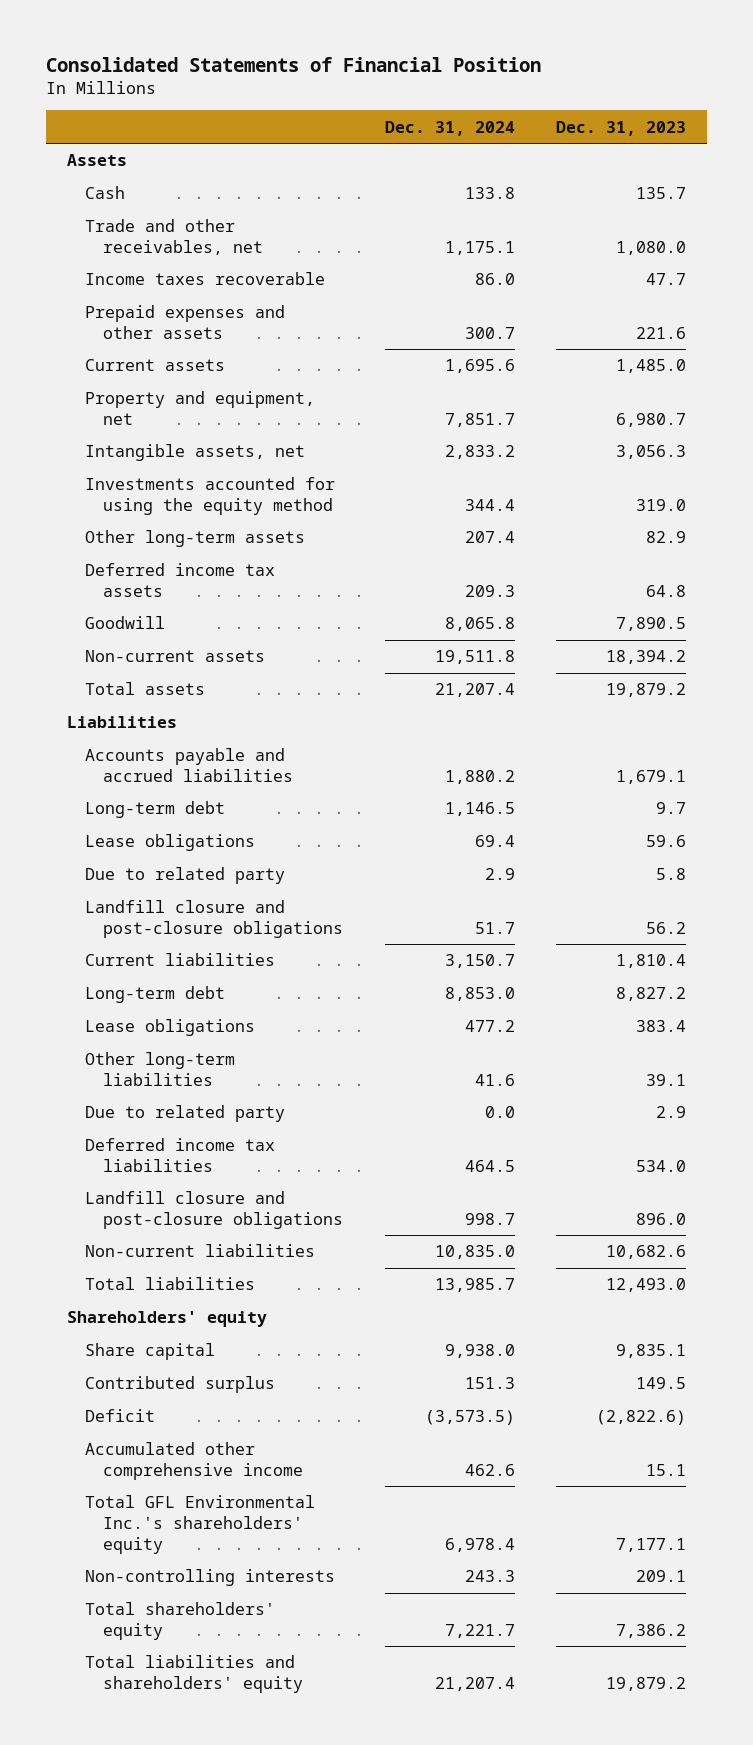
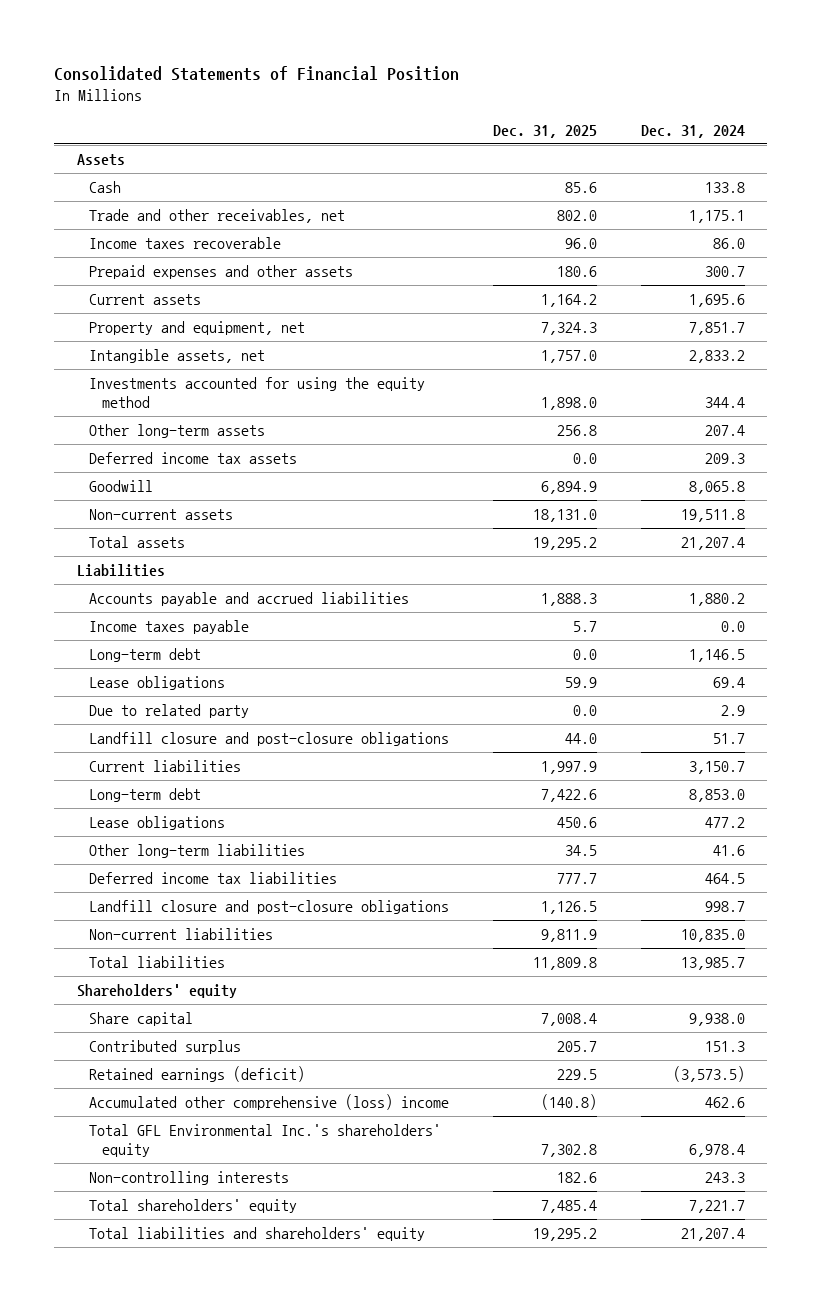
[555,120,686,136] Dec. 31, 2023 -> none
none -> [493,125,598,139] Dec. 31, 2025
none -> [89,619,250,634] Income taxes payable
[85,1105,286,1123] Due to related party -> none
[85,1409,156,1423] Deficit -> [89,1065,306,1082] Retained earnings (deficit)
[85,1442,304,1480] Accumulated other comprehensive income -> [89,1093,450,1110] Accumulated other comprehensive (loss) income

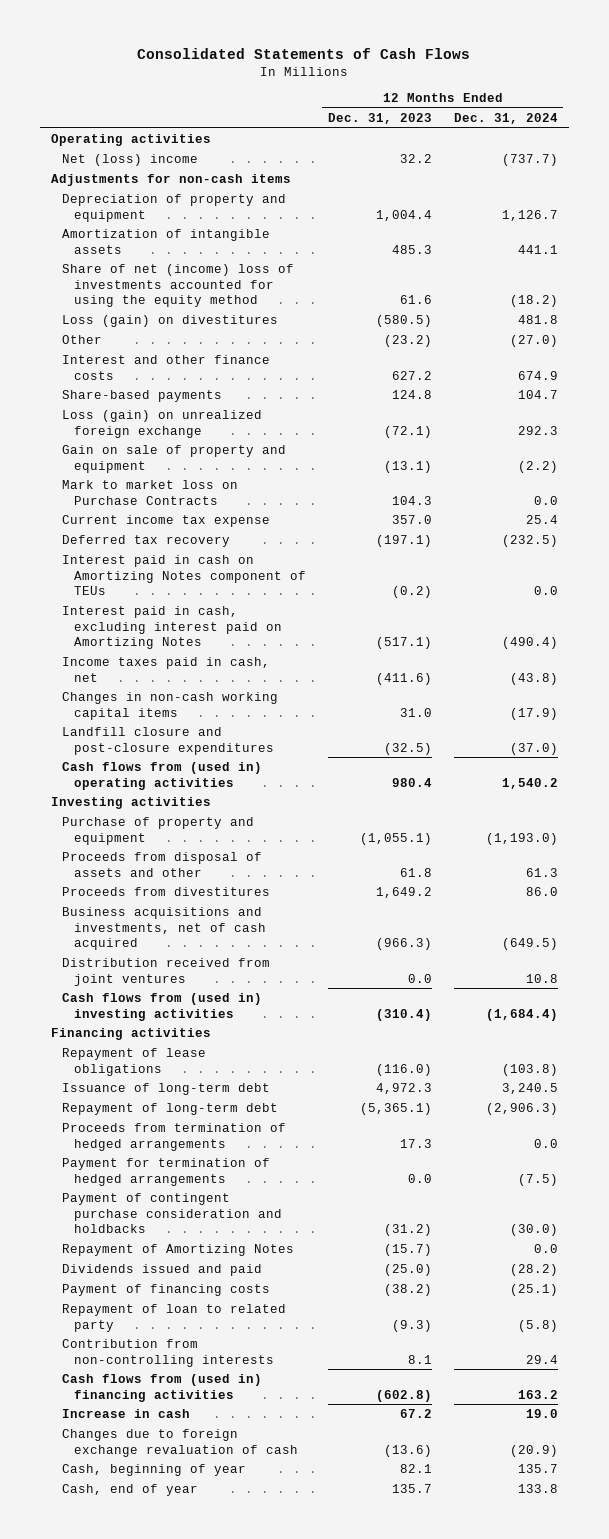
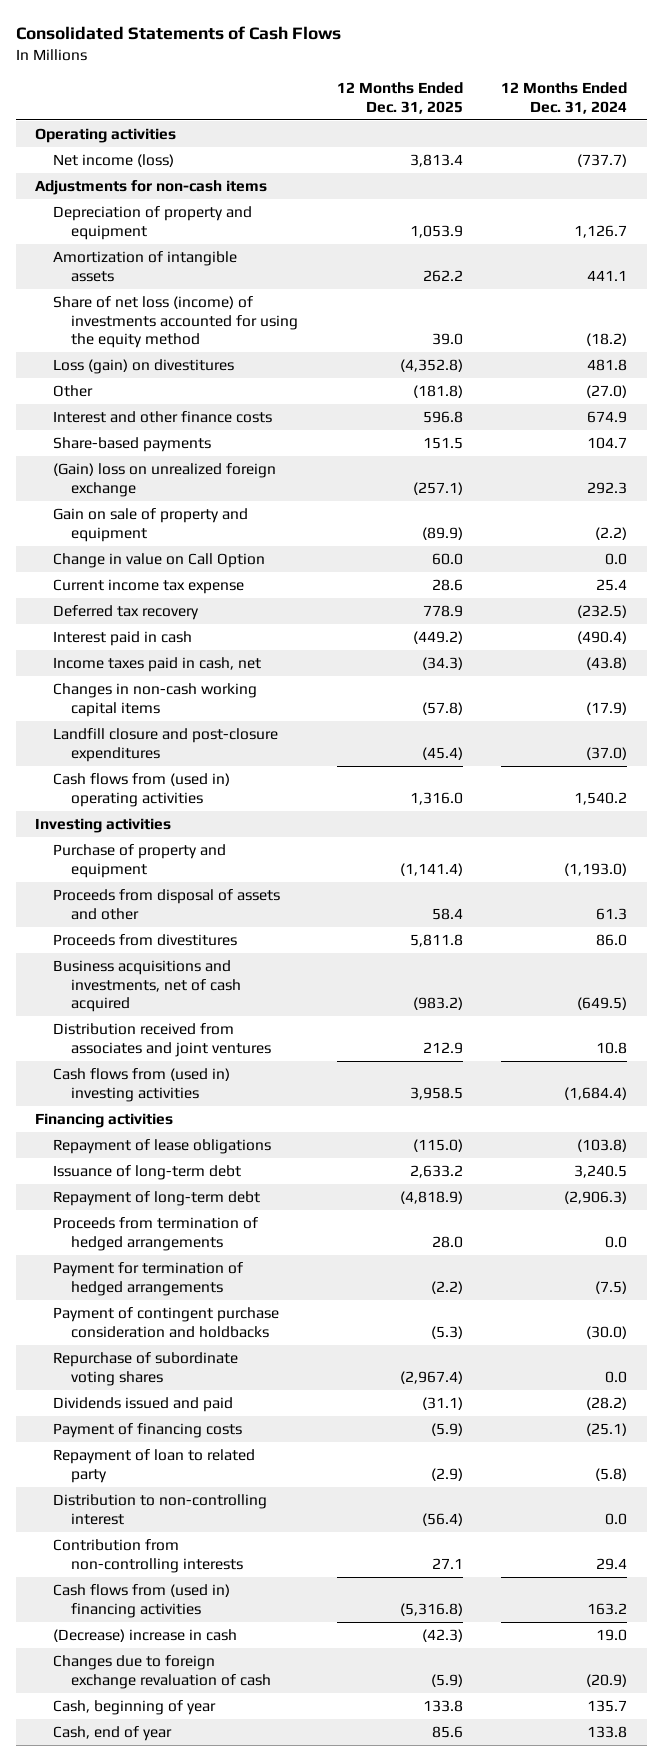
[327,112,432,124] Dec. 31, 2023 -> none
none -> [336,82,463,114] 12 Months Ended Dec. 31, 2025
[62,153,199,166] Net (loss) income -> [52,154,174,168] Net income (loss)
[62,263,295,308] Share of net (income) loss of investments accounted for using the equity method -> [52,296,298,349] Share of net loss (income) of investments accounted for using the equity method
[62,409,263,438] Loss (gain) on unrealized foreign exchange -> [52,463,276,497] (Gain) loss on unrealized foreign exchange
[62,479,239,505] Mark to market loss on Purchase Contracts -> none
none -> [52,553,265,569] Change in value on Call Option
[62,554,307,596] Interest paid in cash on Amortizing Notes component of TEUs -> none
[62,605,283,650] Interest paid in cash, excluding interest paid on Amortizing Notes -> [52,631,192,647] Interest paid in cash
[62,957,271,986] Distribution received from joint ventures -> [52,1023,271,1057] Distribution received from associates and joint ventures
[62,1243,295,1256] Repayment of Amortizing Notes -> none
none -> [52,1352,238,1386] Repurchase of subordinate voting shares
none -> [52,1494,267,1525] Distribution to non-controlling interest
[62,1408,191,1418] Increase in cash -> [52,1629,237,1643] (Decrease) increase in cash

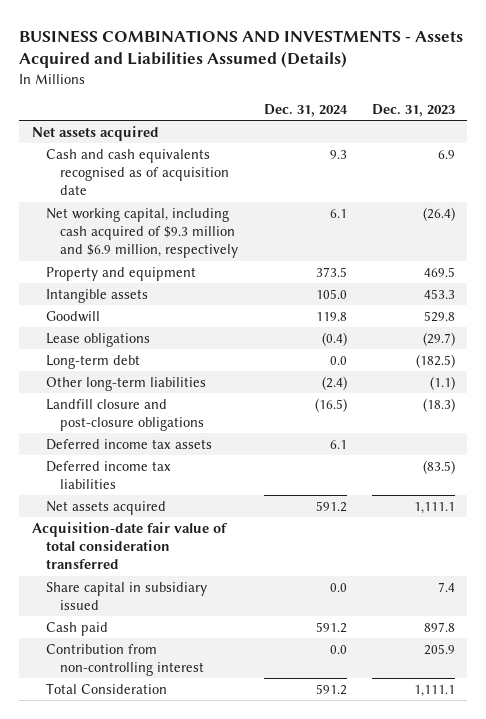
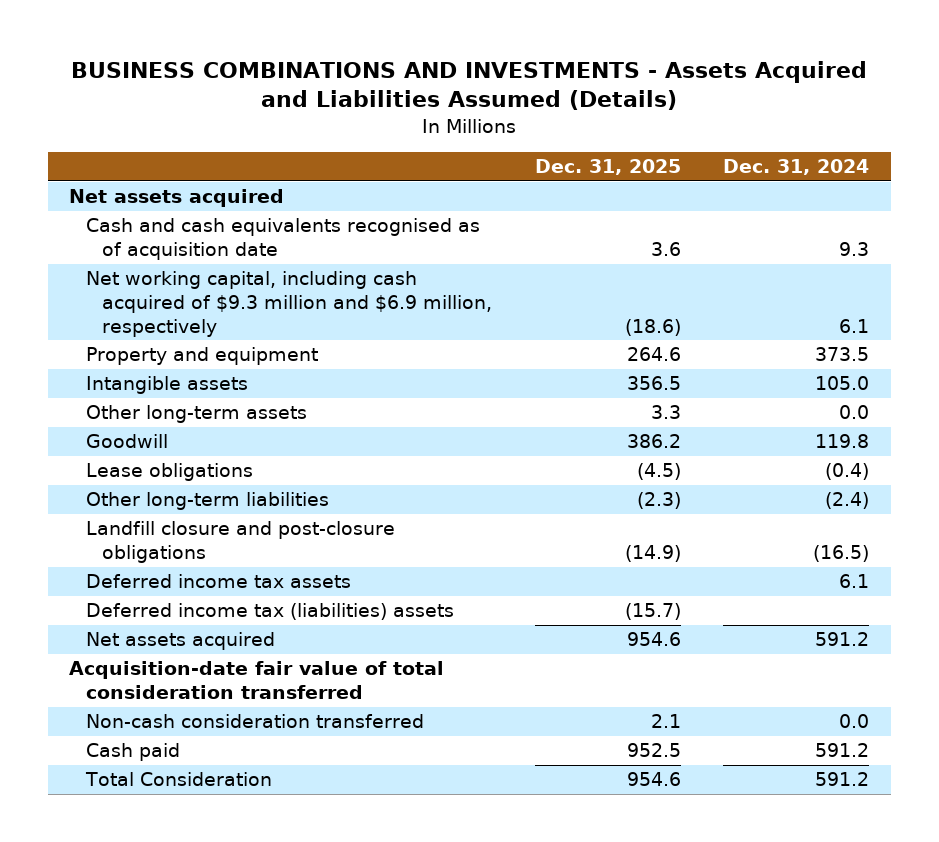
[371,104,455,118] Dec. 31, 2023 -> none
none -> [534,159,681,176] Dec. 31, 2025
none -> [85,405,307,424] Other long-term assets
[45,354,140,369] Long-term debt -> none
[45,460,171,490] Deferred income tax liabilities -> [85,603,454,621] Deferred income tax (liabilities) assets
[45,581,207,611] Share capital in subsidiary issued -> none
none -> [85,714,424,729] Non-cash consideration transferred
[45,643,205,677] Contribution from non-controlling interest -> none

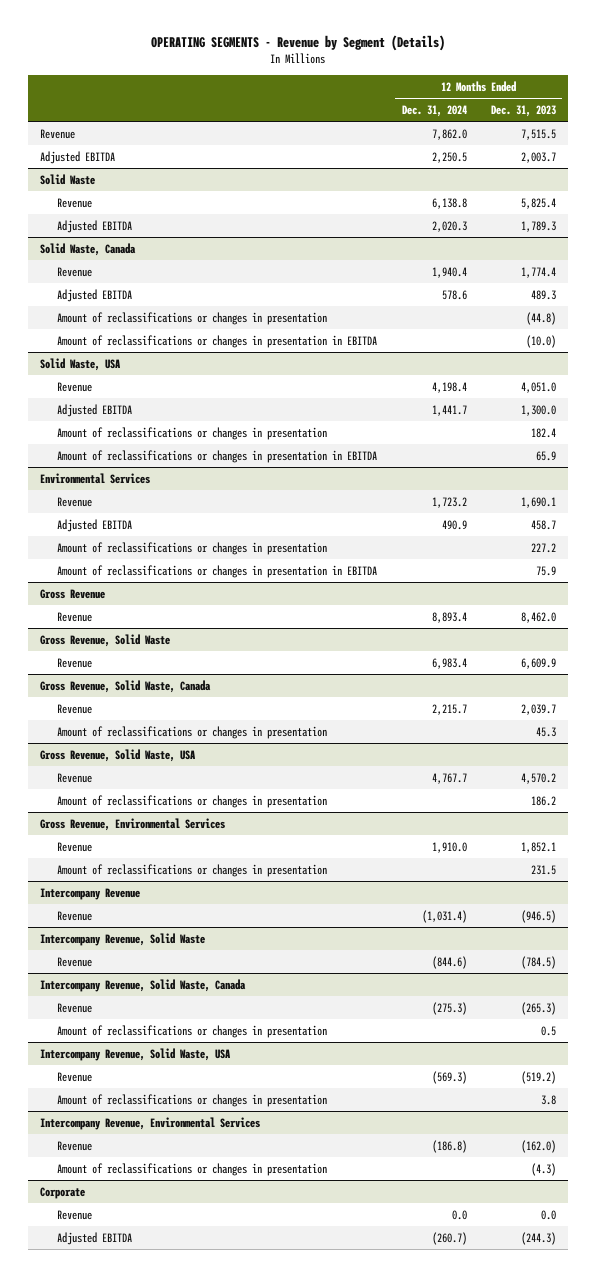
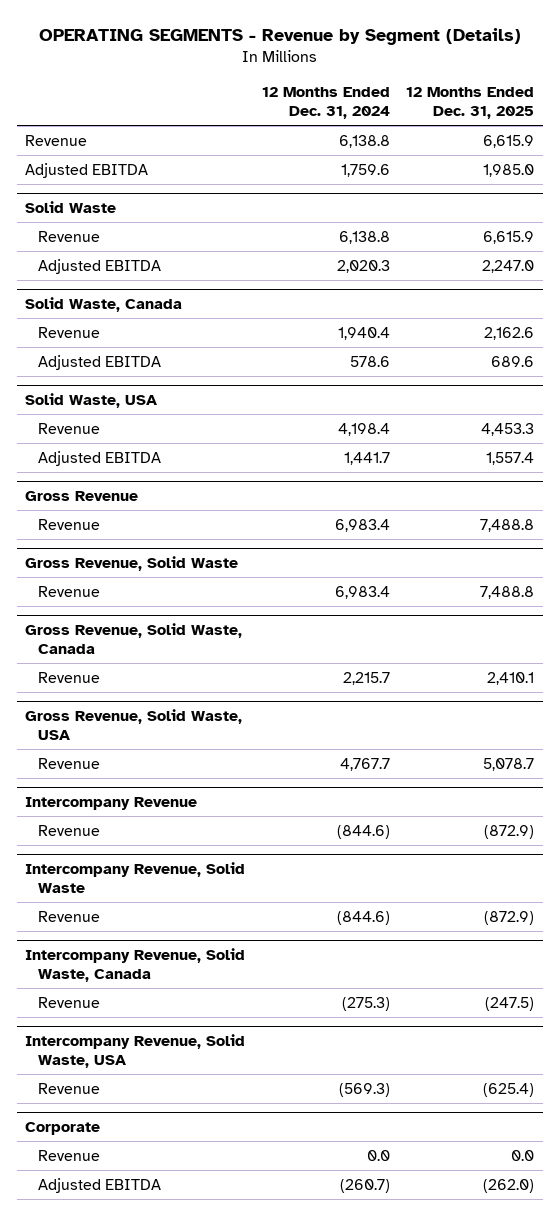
[491,105,557,118] Dec. 31, 2023 -> none
none -> [406,87,535,119] 12 Months Ended Dec. 31, 2025
[431,128,467,140] 7,862.0 -> [338,134,390,148] 6,138.8
[431,151,467,163] 2,250.5 -> [340,163,390,177] 1,759.6
[56,311,327,325] Amount of reclassifications or changes in presentation -> none
[56,334,377,348] Amount of reclassifications or changes in presentation in EBITDA -> none
[56,426,327,440] Amount of reclassifications or changes in presentation -> none
[56,449,377,463] Amount of reclassifications or changes in presentation in EBITDA -> none
[40,472,151,484] Environmental Services -> none
[56,496,92,507] Revenue -> none
[56,518,132,532] Adjusted EBITDA -> none
[56,541,327,555] Amount of reclassifications or changes in presentation -> none
[56,564,377,578] Amount of reclassifications or changes in presentation in EBITDA -> none
[431,611,467,623] 8,893.4 -> [334,518,390,532] 6,983.4
[56,725,327,739] Amount of reclassifications or changes in presentation -> none
[56,794,327,808] Amount of reclassifications or changes in presentation -> none
[40,817,226,831] Gross Revenue, Environmental Services -> none
[56,841,92,852] Revenue -> none
[56,863,327,877] Amount of reclassifications or changes in presentation -> none
[421,909,467,923] (1,031.4) -> [336,824,390,839] (844.6)
[56,1024,327,1038] Amount of reclassifications or changes in presentation -> none
[56,1093,327,1107] Amount of reclassifications or changes in presentation -> none
[40,1116,261,1130] Intercompany Revenue, Environmental Services -> none
[56,1140,92,1151] Revenue -> none
[56,1162,327,1176] Amount of reclassifications or changes in presentation -> none

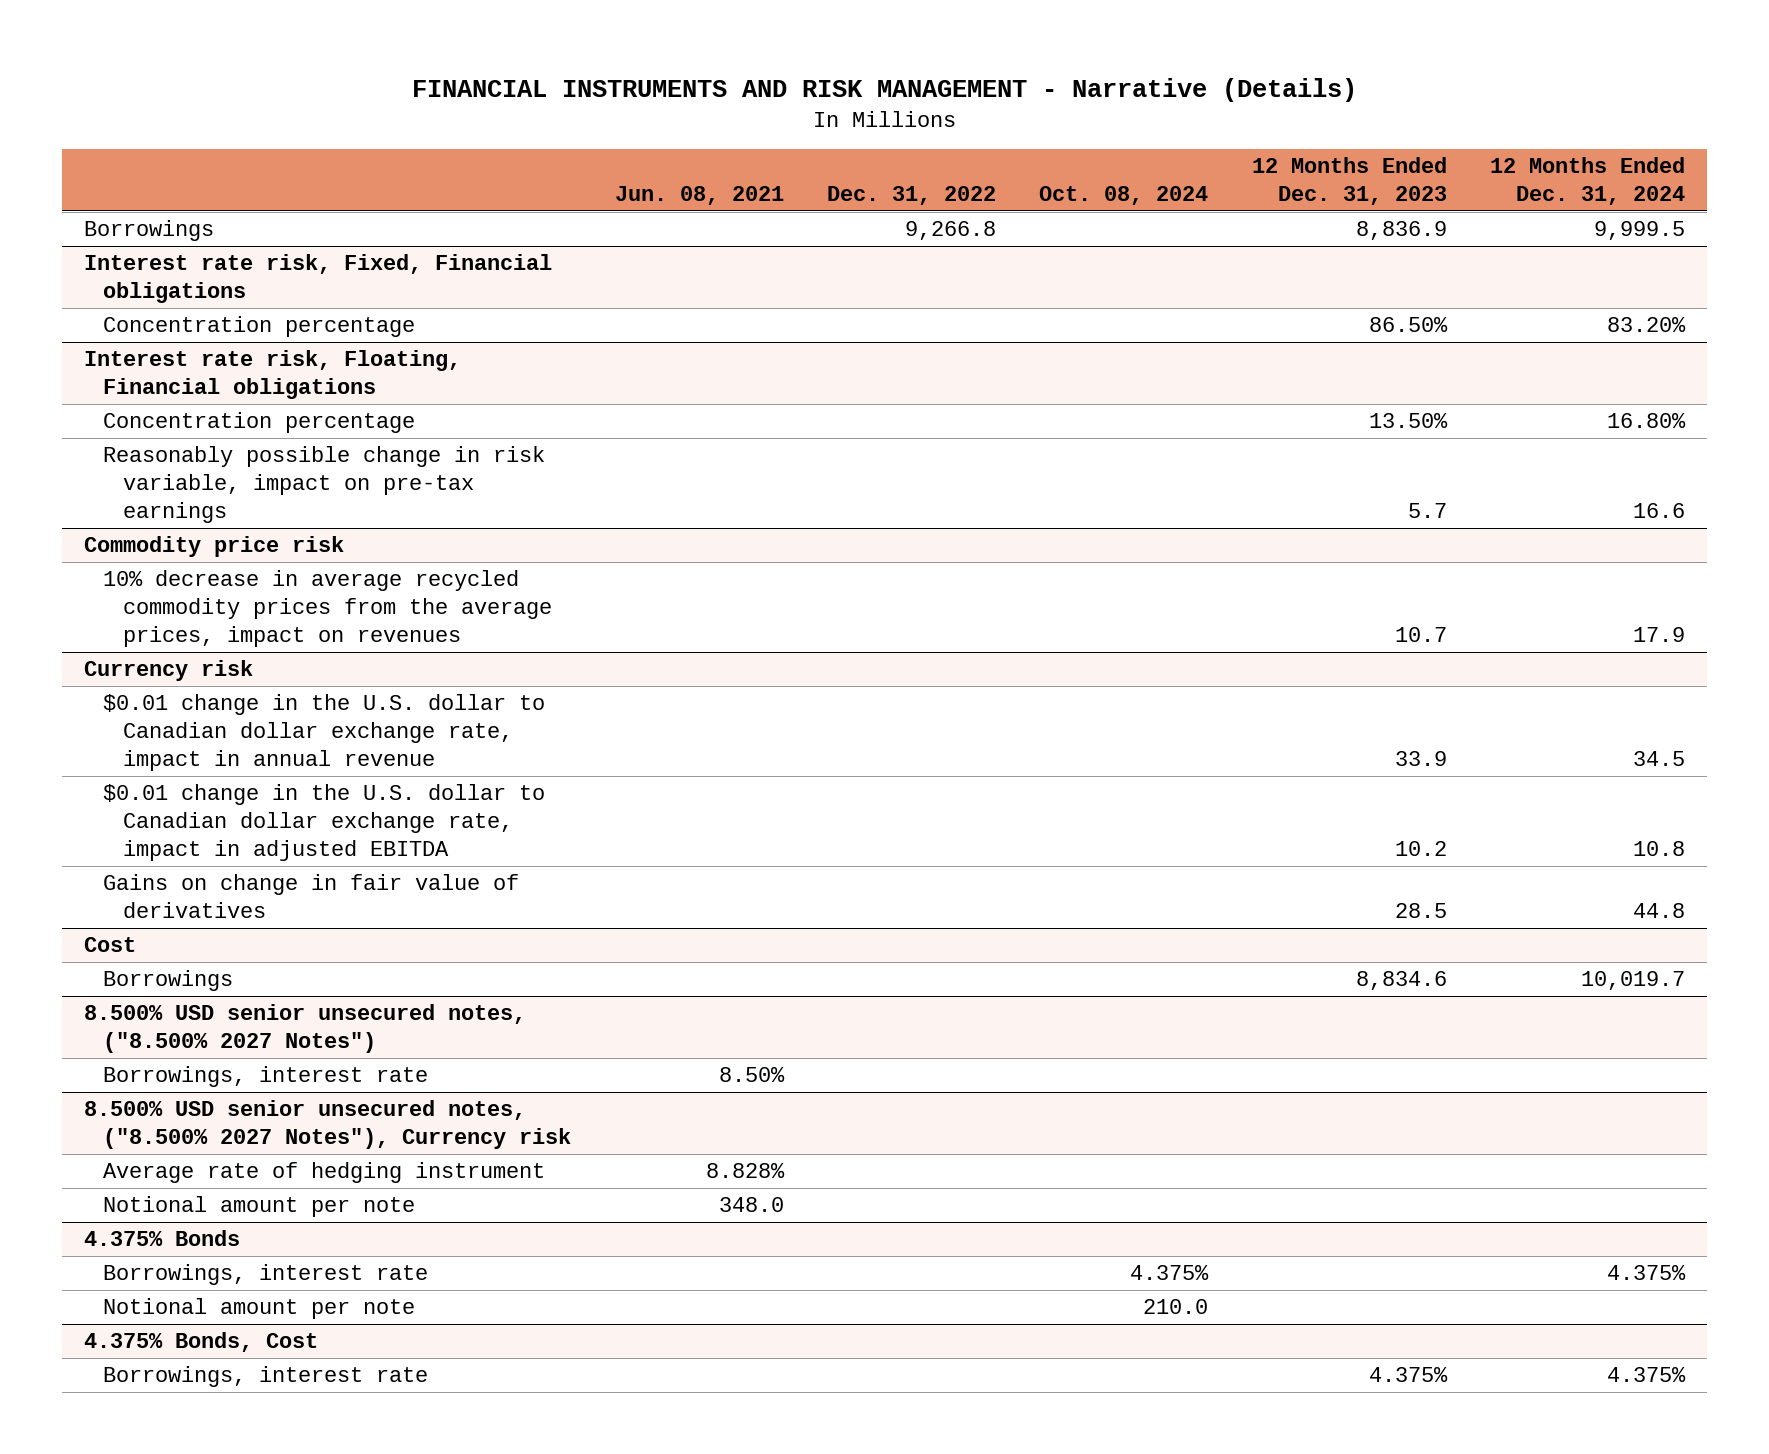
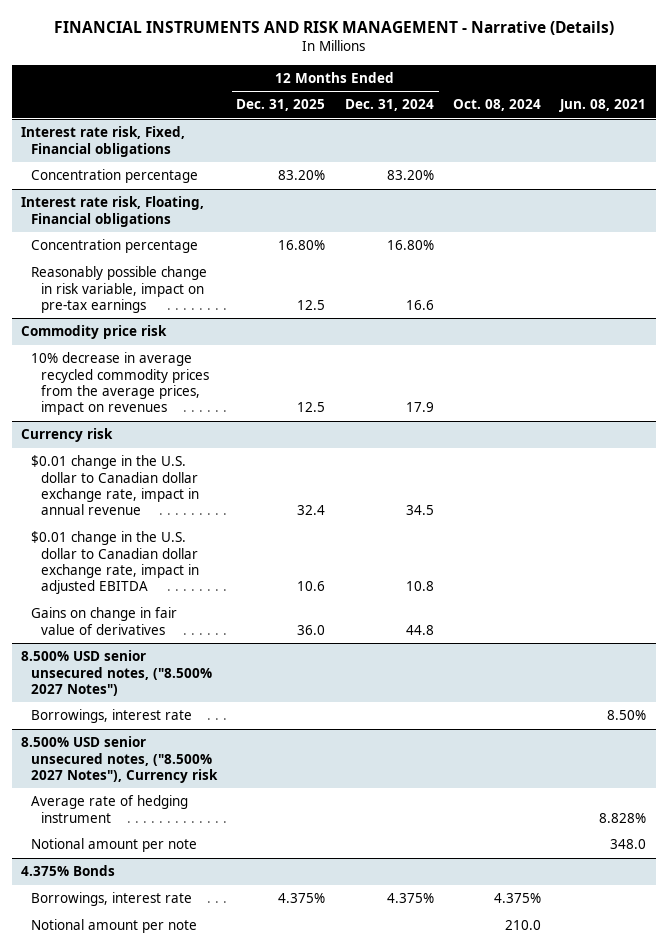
[827,186,997,206] Dec. 31, 2022 -> none
[1251,157,1447,206] 12 Months Ended Dec. 31, 2023 -> none
none -> [236,99,326,112] Dec. 31, 2025
[84,220,215,242] Borrowings -> none
[84,937,137,953] Cost -> none
[103,970,234,992] Borrowings -> none
[84,1332,319,1353] 4.375% Bonds, Cost -> none
[103,1366,429,1388] Borrowings, interest rate -> none

